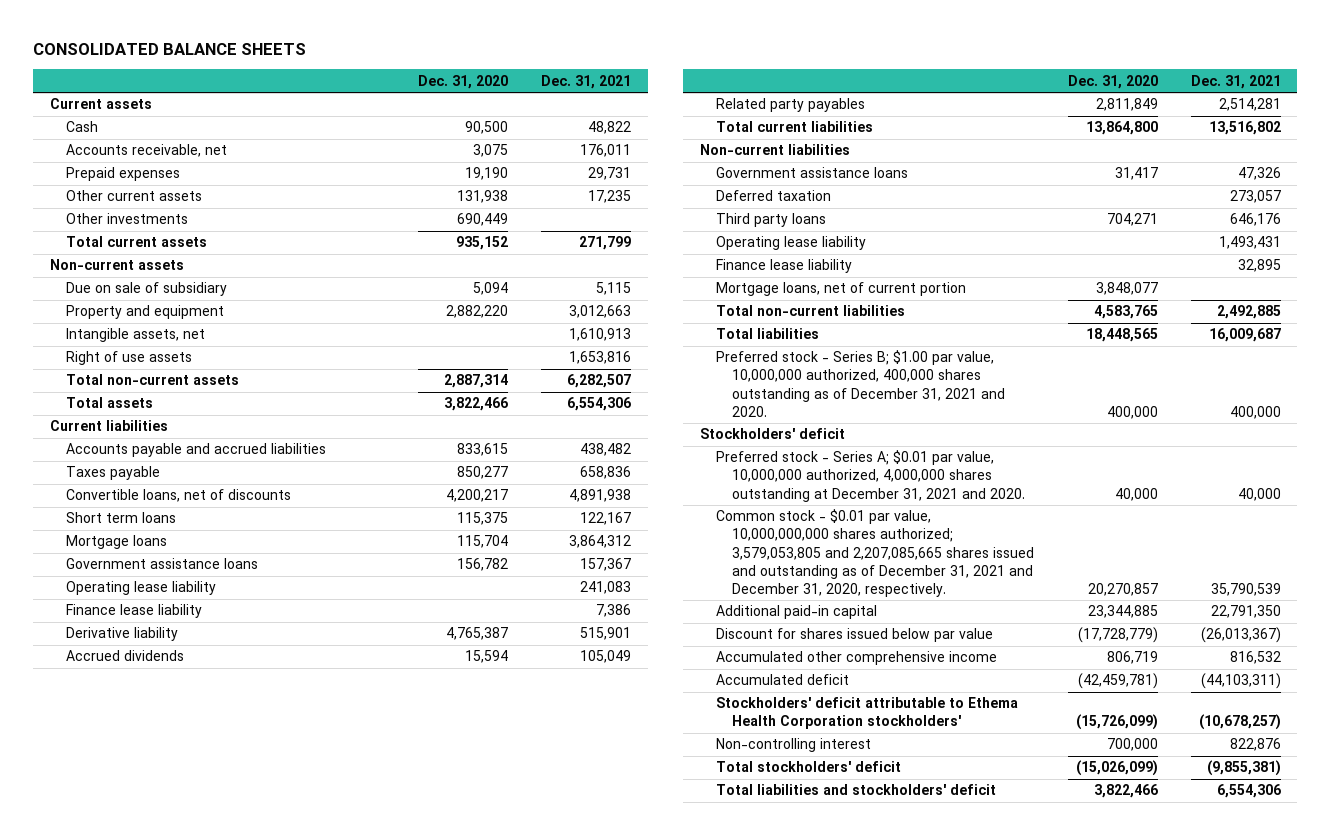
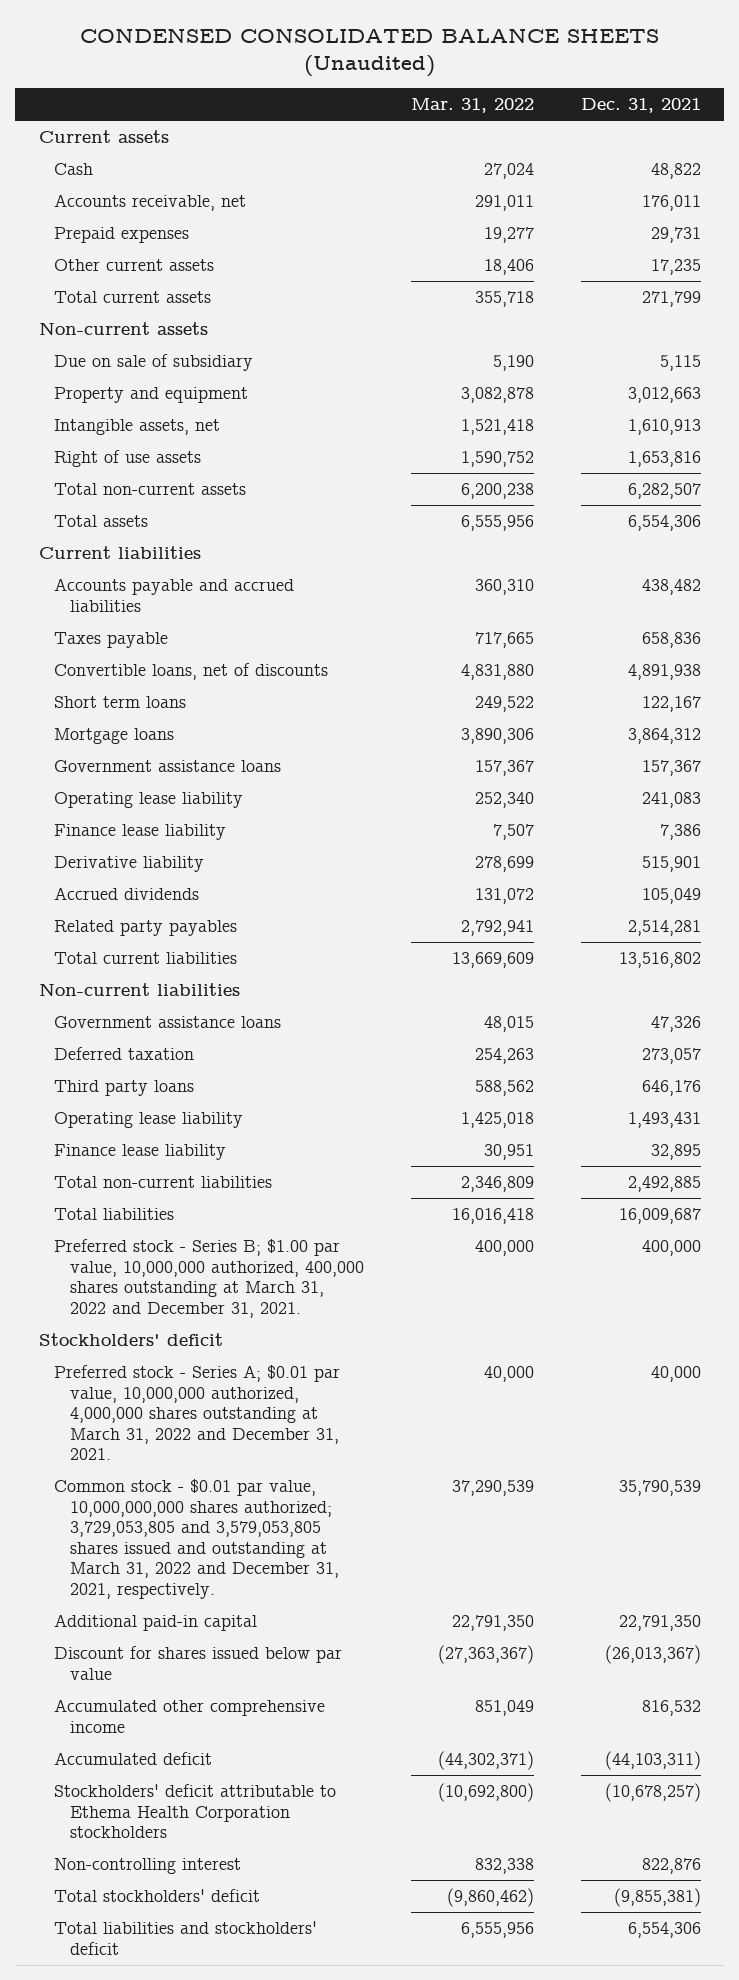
[33,43,307,56] CONSOLIDATED BALANCE SHEETS -> [79,27,659,78] CONDENSED CONSOLIDATED BALANCE SHEETS (Unaudited)
[417,74,508,89] Dec. 31, 2020 -> none
none -> [410,98,534,114] Mar. 31, 2022
[66,213,189,225] Other investments -> none
[716,282,967,297] Mortgage loans, net of current portion -> none
[716,350,1006,417] Preferred stock - Series B; $1.00 par value, 10,000,000 authorized, 400,000 shares outstanding as of December 31, 2021 and 2020. -> [54,1239,365,1318] Preferred stock - Series B; $1.00 par value, 10,000,000 authorized, 400,000 shares outstanding at March 31, 2022 and December 31, 2021.
[716,450,1026,502] Preferred stock - Series A; $0.01 par value, 10,000,000 authorized, 4,000,000 shares outstanding at December 31, 2021 and 2020. -> [54,1365,341,1461] Preferred stock - Series A; $0.01 par value, 10,000,000 authorized, 4,000,000 shares outstanding at March 31, 2022 and December 31, 2021.
[716,509,1035,597] Common stock - $0.01 par value, 10,000,000,000 shares authorized; 3,579,053,805 and 2,207,085,665 shares issued and outstanding as of December 31, 2021 and December 31, 2020, respectively. -> [54,1479,340,1600] Common stock - $0.01 par value, 10,000,000,000 shares authorized; 3,729,053,805 and 3,579,053,805 shares issued and outstanding at March 31, 2022 and December 31, 2021, respectively.
[716,697,1019,730] Stockholders' deficit attributable to Ethema Health Corporation stockholders' -> [54,1784,337,1839] Stockholders' deficit attributable to Ethema Health Corporation stockholders

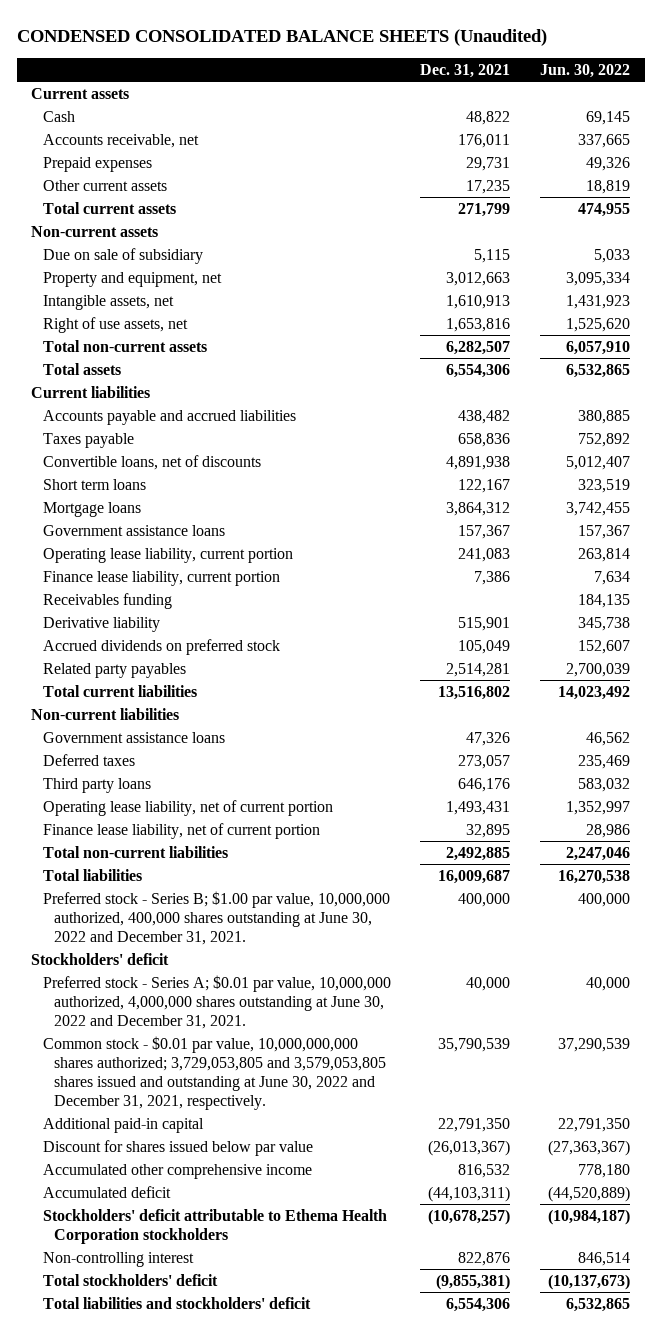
[410,98,534,114] Mar. 31, 2022 -> none
none -> [540,63,631,78] Jun. 30, 2022
[54,387,249,404] Property and equipment -> [42,271,222,287] Property and equipment, net
[54,450,202,468] Right of use assets -> [42,316,188,333] Right of use assets, net
[54,792,244,809] Operating lease liability -> [42,547,293,563] Operating lease liability, current portion
[54,824,227,841] Finance lease liability -> [42,570,280,586] Finance lease liability, current portion
none -> [42,592,172,609] Receivables funding
[54,887,200,901] Accrued dividends -> [42,638,280,655] Accrued dividends on preferred stock
[54,1047,195,1061] Deferred taxation -> [42,753,135,766] Deferred taxes
[54,1112,244,1129] Operating lease liability -> [42,799,333,816] Operating lease liability, net of current portion
[54,1144,227,1161] Finance lease liability -> [42,822,320,839] Finance lease liability, net of current portion
[54,1239,365,1318] Preferred stock - Series B; $1.00 par value, 10,000,000 authorized, 400,000 shares outstanding at March 31, 2022 and December 31, 2021. -> [42,890,390,945] Preferred stock - Series B; $1.00 par value, 10,000,000 authorized, 400,000 shares outstanding at June 30, 2022 and December 31, 2021.
[54,1365,341,1461] Preferred stock - Series A; $0.01 par value, 10,000,000 authorized, 4,000,000 shares outstanding at March 31, 2022 and December 31, 2021. -> [42,974,391,1029] Preferred stock - Series A; $0.01 par value, 10,000,000 authorized, 4,000,000 shares outstanding at June 30, 2022 and December 31, 2021.
[54,1479,340,1600] Common stock - $0.01 par value, 10,000,000,000 shares authorized; 3,729,053,805 and 3,579,053,805 shares issued and outstanding at March 31, 2022 and December 31, 2021, respectively. -> [42,1035,387,1110] Common stock - $0.01 par value, 10,000,000,000 shares authorized; 3,729,053,805 and 3,579,053,805 shares issued and outstanding at June 30, 2022 and December 31, 2021, respectively.

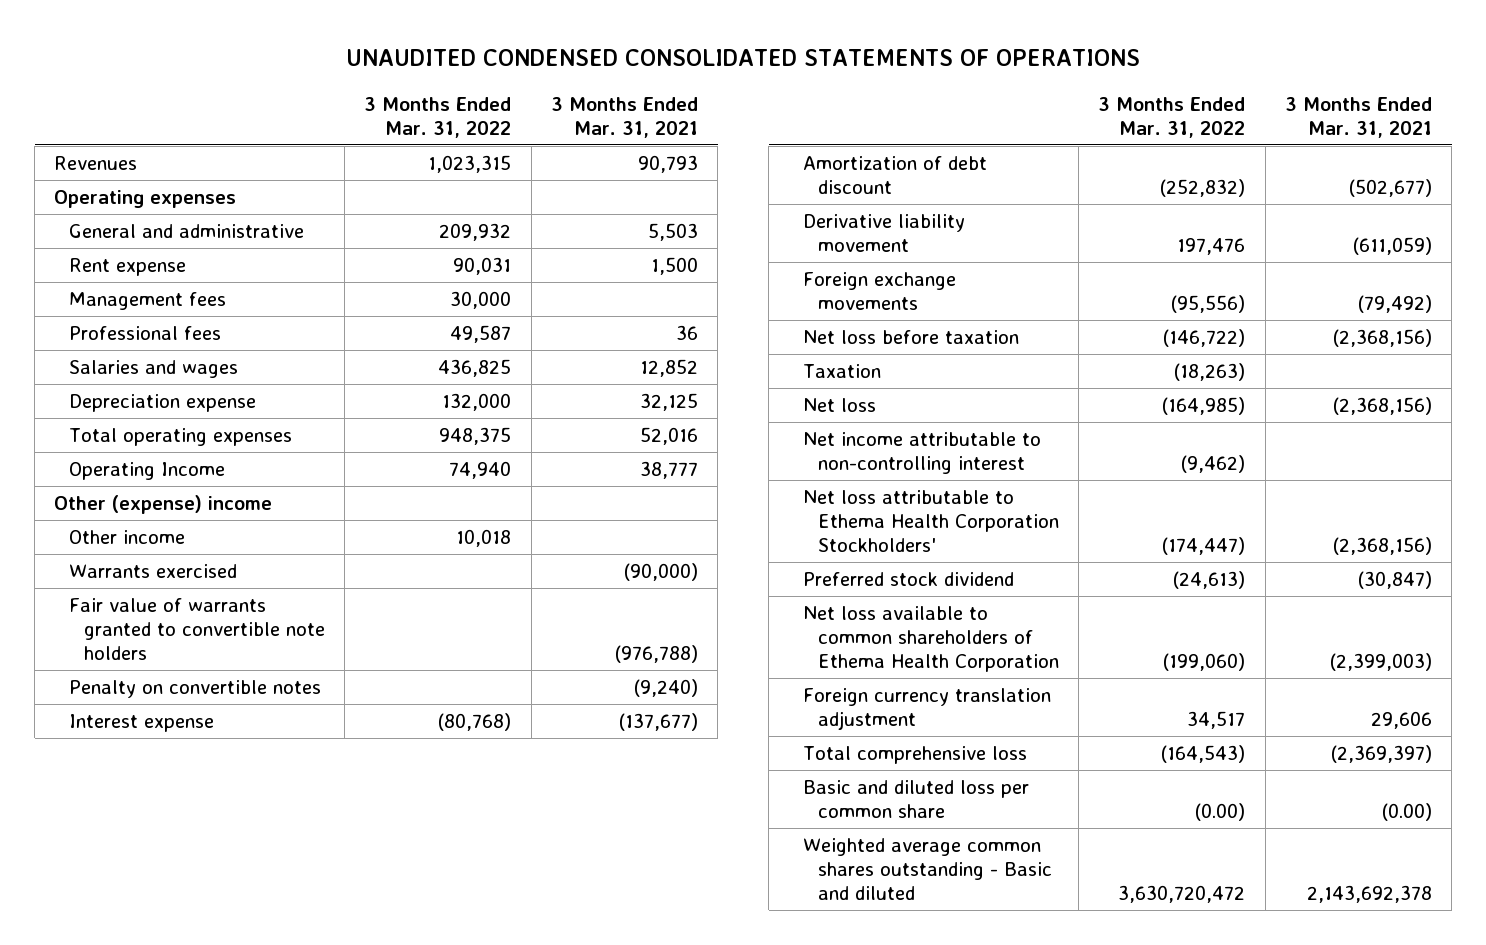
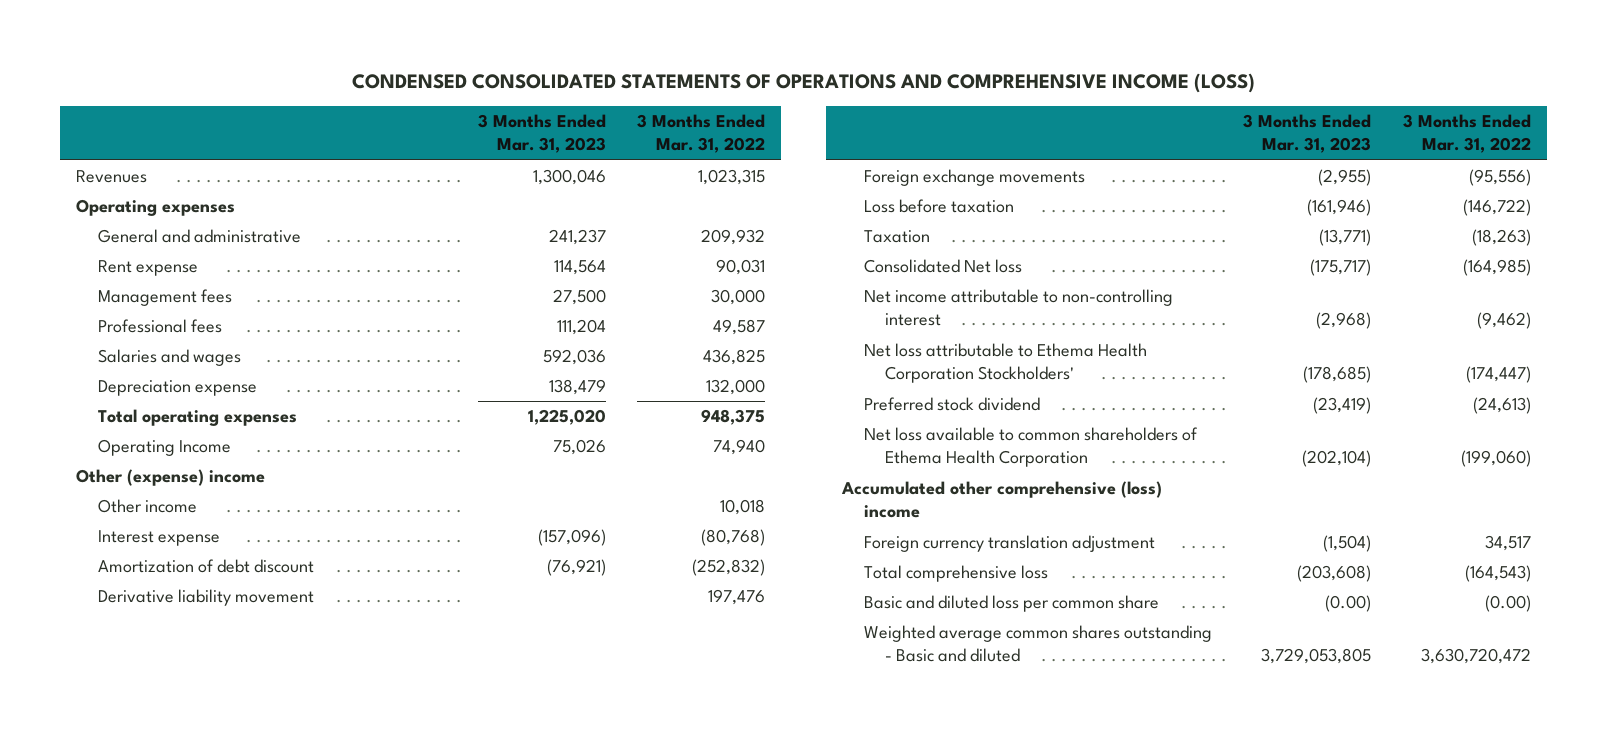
[346,49,1141,67] UNAUDITED CONDENSED CONSOLIDATED STATEMENTS OF OPERATIONS -> [351,73,1255,94] CONDENSED CONSOLIDATED STATEMENTS OF OPERATIONS AND COMPREHENSIVE INCOME (LOSS)
[550,96,698,138] 3 Months Ended Mar. 31, 2021 -> none
none -> [477,114,606,154] 3 Months Ended Mar. 31, 2023
[69,564,238,579] Warrants exercised -> none
[69,598,325,660] Fair value of warrants granted to convertible note holders -> none
[69,680,322,699] Penalty on convertible notes -> none
[803,330,1020,345] Net loss before taxation -> [863,199,1014,214] Loss before taxation
[803,398,877,413] Net loss -> [863,259,1022,274] Consolidated Net loss
none -> [840,481,1162,519] Accumulated other comprehensive (loss) income

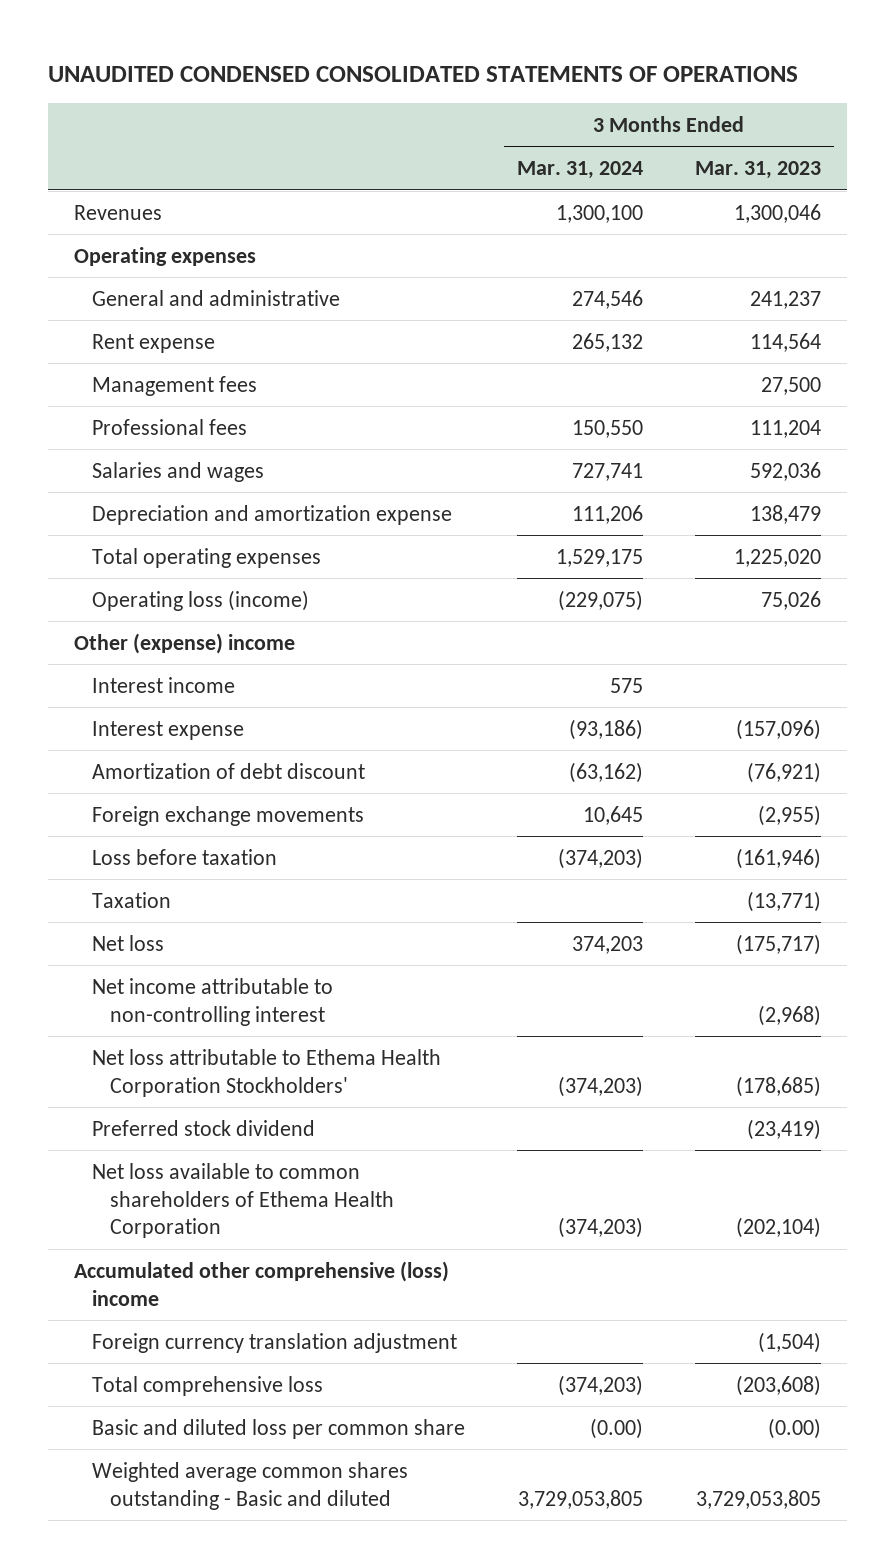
[351,73,1255,94] CONDENSED CONSOLIDATED STATEMENTS OF OPERATIONS AND COMPREHENSIVE INCOME (LOSS) -> [47,65,798,82] UNAUDITED CONDENSED CONSOLIDATED STATEMENTS OF OPERATIONS
[637,114,766,154] 3 Months Ended Mar. 31, 2022 -> none
none -> [516,161,643,180] Mar. 31, 2024
[98,380,258,397] Depreciation expense -> [91,504,452,525] Depreciation and amortization expense
[98,439,232,457] Operating Income -> [91,589,309,611] Operating loss (income)
[98,499,198,514] Other income -> none
none -> [91,676,235,693] Interest income
[98,589,315,607] Derivative liability movement -> none
[863,259,1022,274] Consolidated Net loss -> [91,934,164,951] Net loss

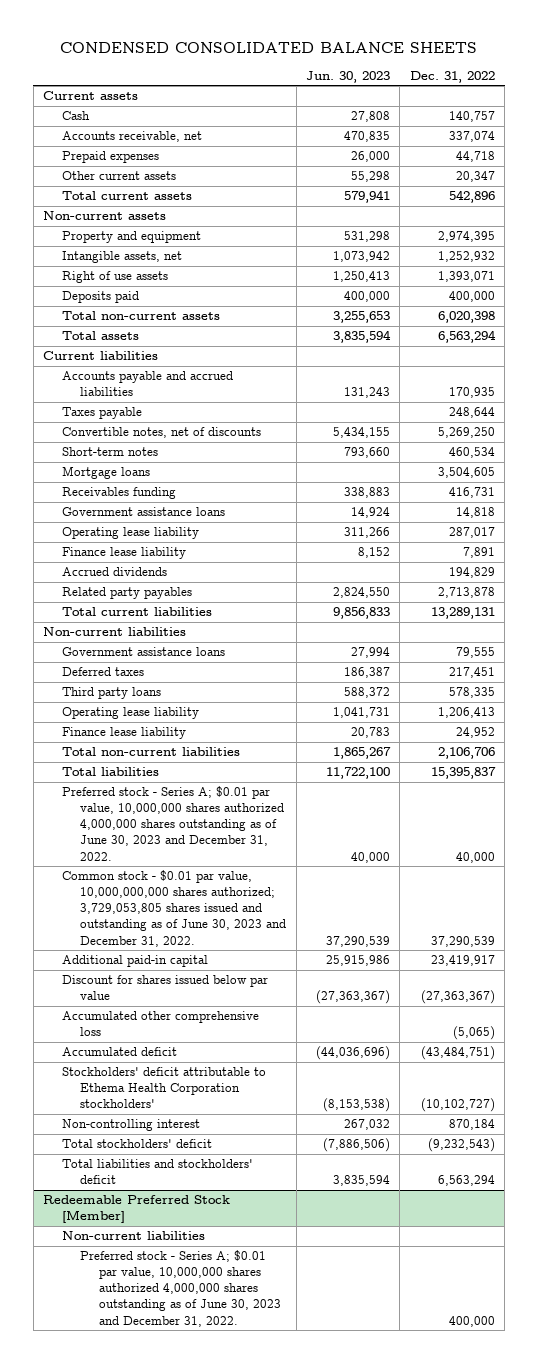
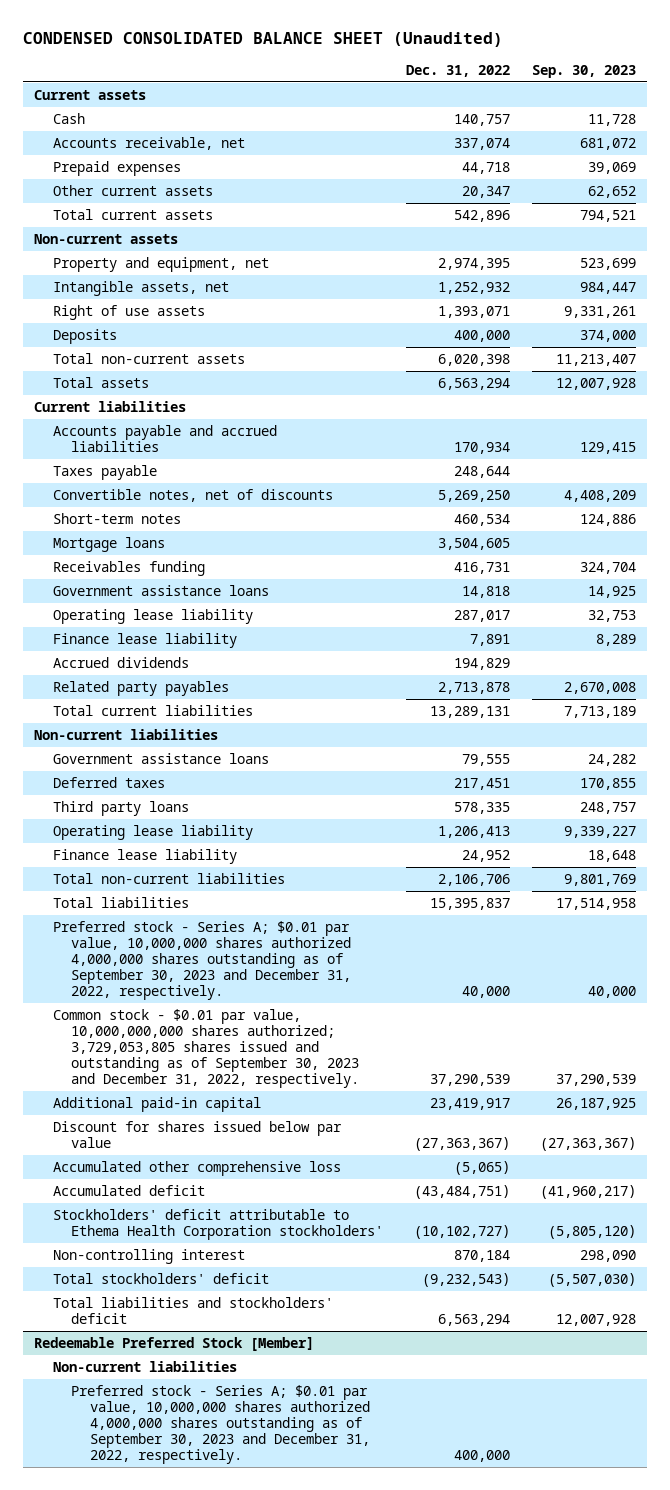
[60,42,478,54] CONDENSED CONSOLIDATED BALANCE SHEETS -> [22,32,503,48] CONDENSED CONSOLIDATED BALANCE SHEET (Unaudited)
[306,71,391,84] Jun. 30, 2023 -> none
none -> [531,64,636,78] Sep. 30, 2023
[61,231,201,244] Property and equipment -> [52,257,269,273] Property and equipment, net
[61,291,139,304] Deposits paid -> [52,329,117,345] Deposits
[448,387,495,399] 170,935 -> [453,442,510,455] 170,934
[61,786,285,861] Preferred stock - Series A; $0.01 par value, 10,000,000 shares authorized 4,000,000 shares outstanding as of June 30, 2023 and December 31, 2022. -> [52,921,352,1001] Preferred stock - Series A; $0.01 par value, 10,000,000 shares authorized 4,000,000 shares outstanding as of September 30, 2023 and December 31, 2022, respectively.
[61,870,287,947] Common stock - $0.01 par value, 10,000,000,000 shares authorized; 3,729,053,805 shares issued and outstanding as of June 30, 2023 and December 31, 2022. -> [52,1009,360,1089] Common stock - $0.01 par value, 10,000,000,000 shares authorized; 3,729,053,805 shares issued and outstanding as of September 30, 2023 and December 31, 2022, respectively.
[80,1250,281,1327] Preferred stock - Series A; $0.01 par value, 10,000,000 shares authorized 4,000,000 shares outstanding as of June 30, 2023 and December 31, 2022. -> [71,1385,370,1465] Preferred stock - Series A; $0.01 par value, 10,000,000 shares authorized 4,000,000 shares outstanding as of September 30, 2023 and December 31, 2022, respectively.

